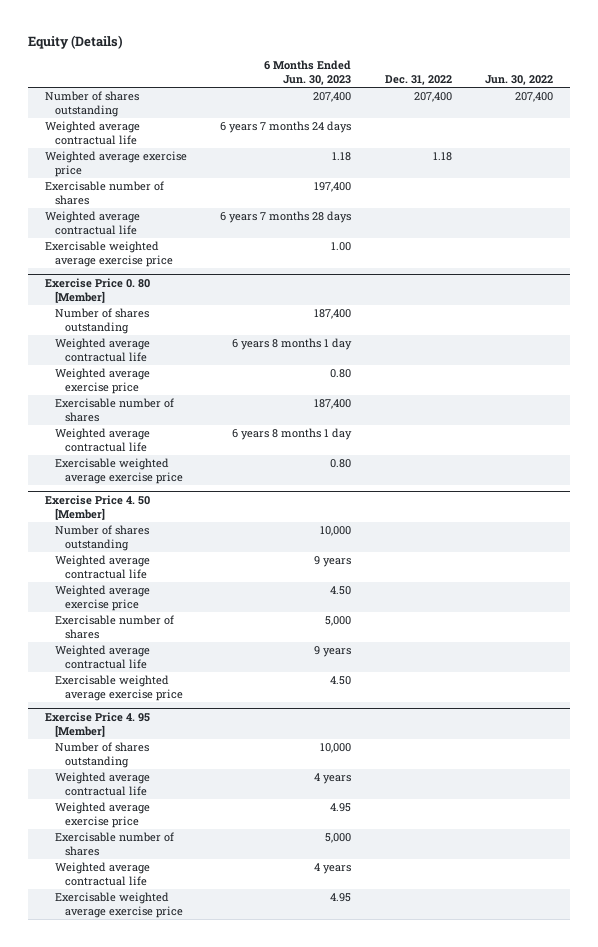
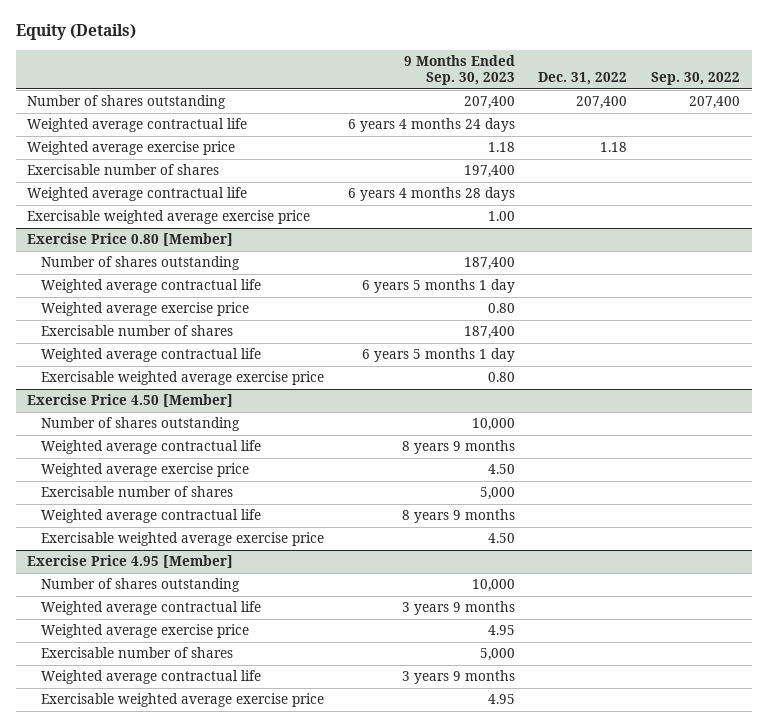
[264,60,352,85] 6 Months Ended Jun. 30, 2023 -> none
[485,74,554,85] Jun. 30, 2022 -> none
none -> [403,55,515,86] 9 Months Ended Sep. 30, 2023
none -> [650,72,740,86] Sep. 30, 2022
[45,278,151,303] Exercise Price 0. 80 [Member] -> [27,233,234,247] Exercise Price 0.80 [Member]
[45,495,151,520] Exercise Price 4. 50 [Member] -> [27,394,234,408] Exercise Price 4.50 [Member]
[45,712,151,737] Exercise Price 4. 95 [Member] -> [27,555,234,569] Exercise Price 4.95 [Member]

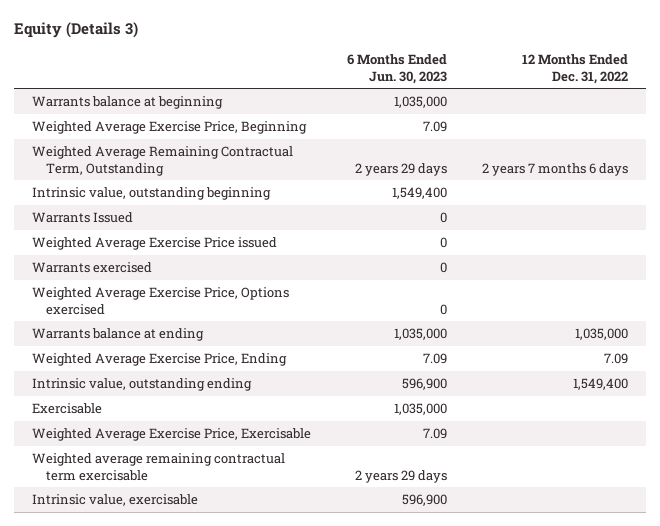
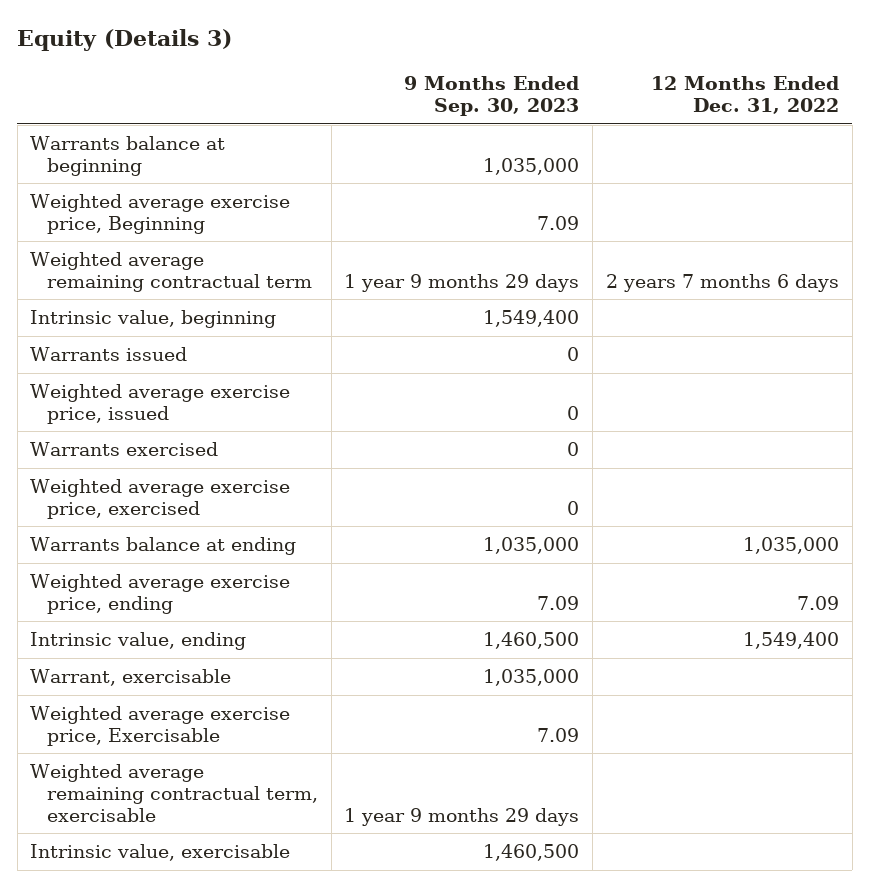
[346,54,447,84] 6 Months Ended Jun. 30, 2023 -> none
none -> [404,76,580,117] 9 Months Ended Sep. 30, 2023
[31,121,307,135] Weighted Average Exercise Price, Beginning -> [30,194,291,235] Weighted average exercise price, Beginning
[31,146,293,176] Weighted Average Remaining Contractual Term, Outstanding -> [30,252,312,293] Weighted average remaining contractual term
[31,187,271,201] Intrinsic value, outstanding beginning -> [30,310,277,329] Intrinsic value, beginning
[31,212,133,224] Warrants Issued -> [30,347,188,362] Warrants issued
[31,237,277,251] Weighted Average Exercise Price issued -> [30,384,291,425] Weighted average exercise price, issued
[31,287,289,315] Weighted Average Exercise Price, Options exercised -> [30,479,291,520] Weighted average exercise price, exercised
[31,353,287,367] Weighted Average Exercise Price, Ending -> [30,574,291,615] Weighted average exercise price, ending
[31,378,252,392] Intrinsic value, outstanding ending -> [30,632,247,651] Intrinsic value, ending
[31,403,102,415] Exercisable -> [30,669,232,687] Warrant, exercisable
[31,428,311,442] Weighted Average Exercise Price, Exercisable -> [30,706,291,747] Weighted average exercise price, Exercisable
[31,453,285,481] Weighted average remaining contractual term exercisable -> [30,764,318,822] Weighted average remaining contractual term, exercisable

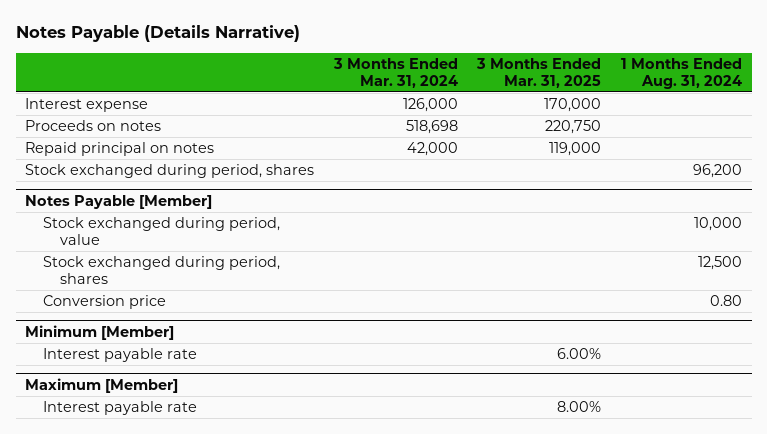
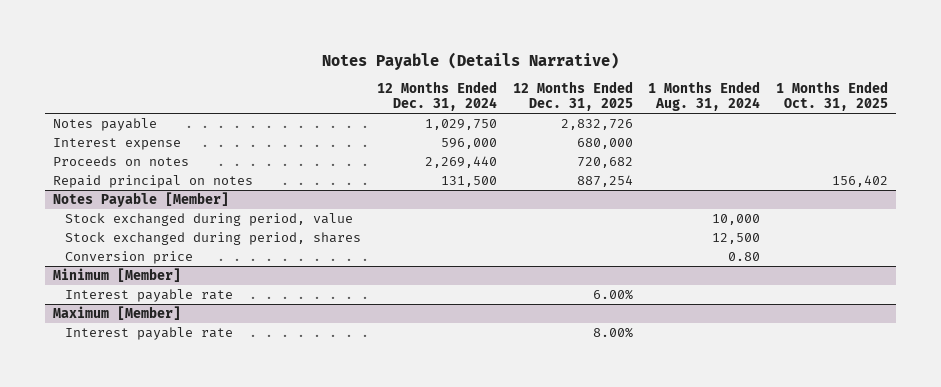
[332,57,458,88] 3 Months Ended Mar. 31, 2024 -> none
[476,57,602,88] 3 Months Ended Mar. 31, 2025 -> none
none -> [377,80,498,112] 12 Months Ended Dec. 31, 2024
none -> [512,80,633,112] 12 Months Ended Dec. 31, 2025
none -> [776,80,889,112] 1 Months Ended Oct. 31, 2025
none -> [53,118,158,132] Notes payable
[25,164,315,179] Stock exchanged during period, shares -> none

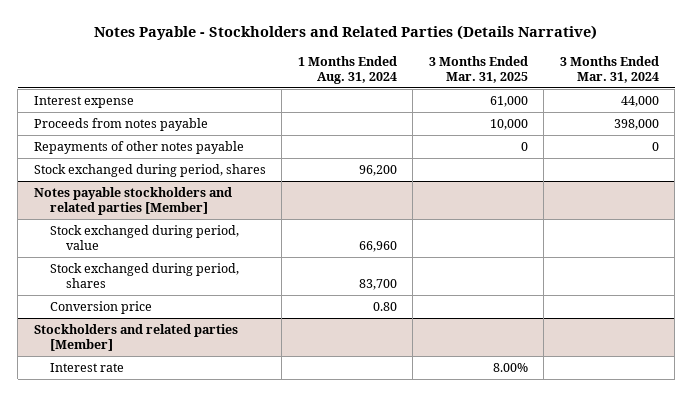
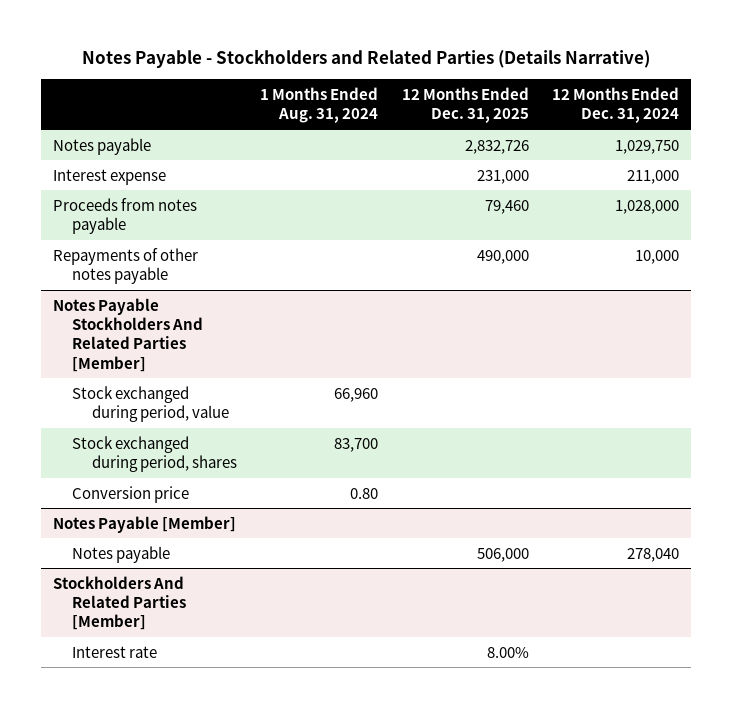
[428,55,528,84] 3 Months Ended Mar. 31, 2025 -> none
[559,55,659,84] 3 Months Ended Mar. 31, 2024 -> none
none -> [401,86,529,124] 12 Months Ended Dec. 31, 2025
none -> [551,86,679,124] 12 Months Ended Dec. 31, 2024
none -> [53,137,152,155] Notes payable
[33,163,266,177] Stock exchanged during period, shares -> none
[33,186,232,216] Notes payable stockholders and related parties [Member] -> [53,297,204,372] Notes Payable Stockholders And Related Parties [Member]
none -> [53,515,237,533] Notes Payable [Member]
none -> [72,545,171,563] Notes payable
[33,323,238,352] Stockholders and related parties [Member] -> [53,575,187,631] Stockholders And Related Parties [Member]

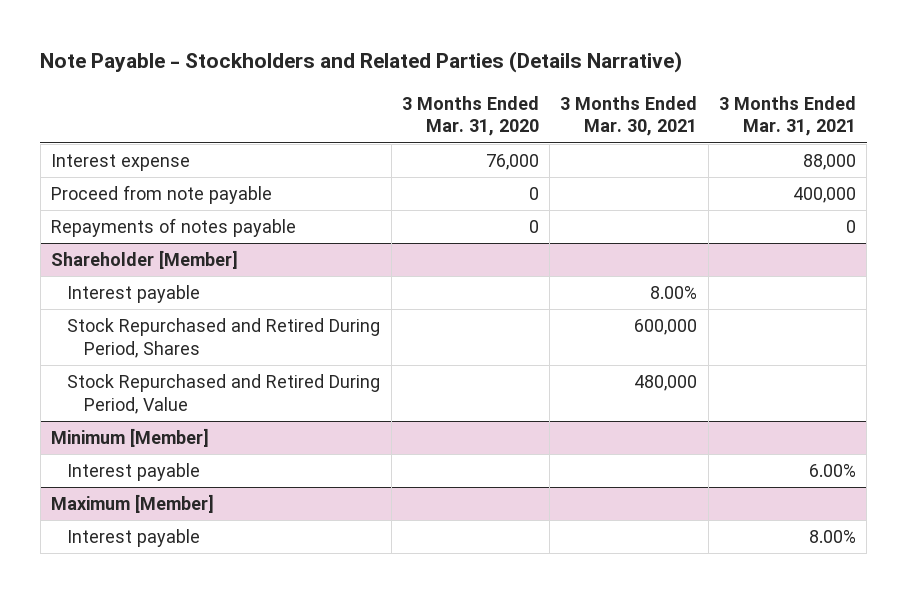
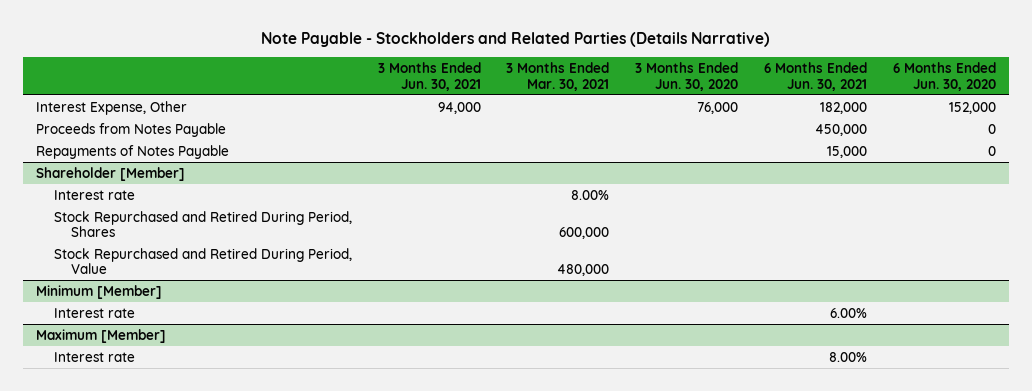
[401,95,539,137] 3 Months Ended Mar. 31, 2020 -> none
[718,95,856,137] 3 Months Ended Mar. 31, 2021 -> none
none -> [377,62,481,91] 3 Months Ended Jun. 30, 2021
none -> [635,62,739,91] 3 Months Ended Jun. 30, 2020
none -> [764,62,868,91] 6 Months Ended Jun. 30, 2021
none -> [892,62,996,91] 6 Months Ended Jun. 30, 2020
[50,154,190,172] Interest expense -> [36,100,188,115] Interest Expense, Other
[50,185,272,205] Proceed from note payable -> [36,122,227,137] Proceeds from Notes Payable
[50,218,296,238] Repayments of notes payable -> [36,144,230,159] Repayments of Notes Payable
[67,285,201,304] Interest payable -> [53,189,135,200] Interest rate
[67,463,201,482] Interest payable -> [53,307,135,318] Interest rate
[67,529,201,548] Interest payable -> [53,351,135,362] Interest rate

